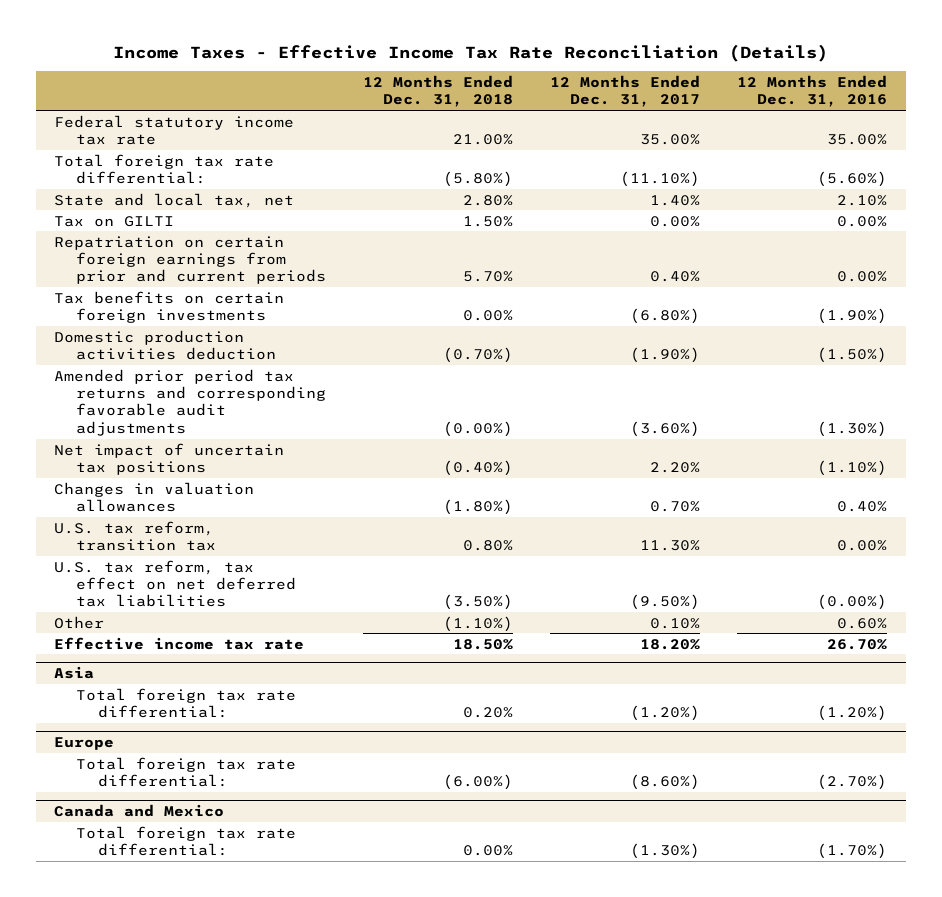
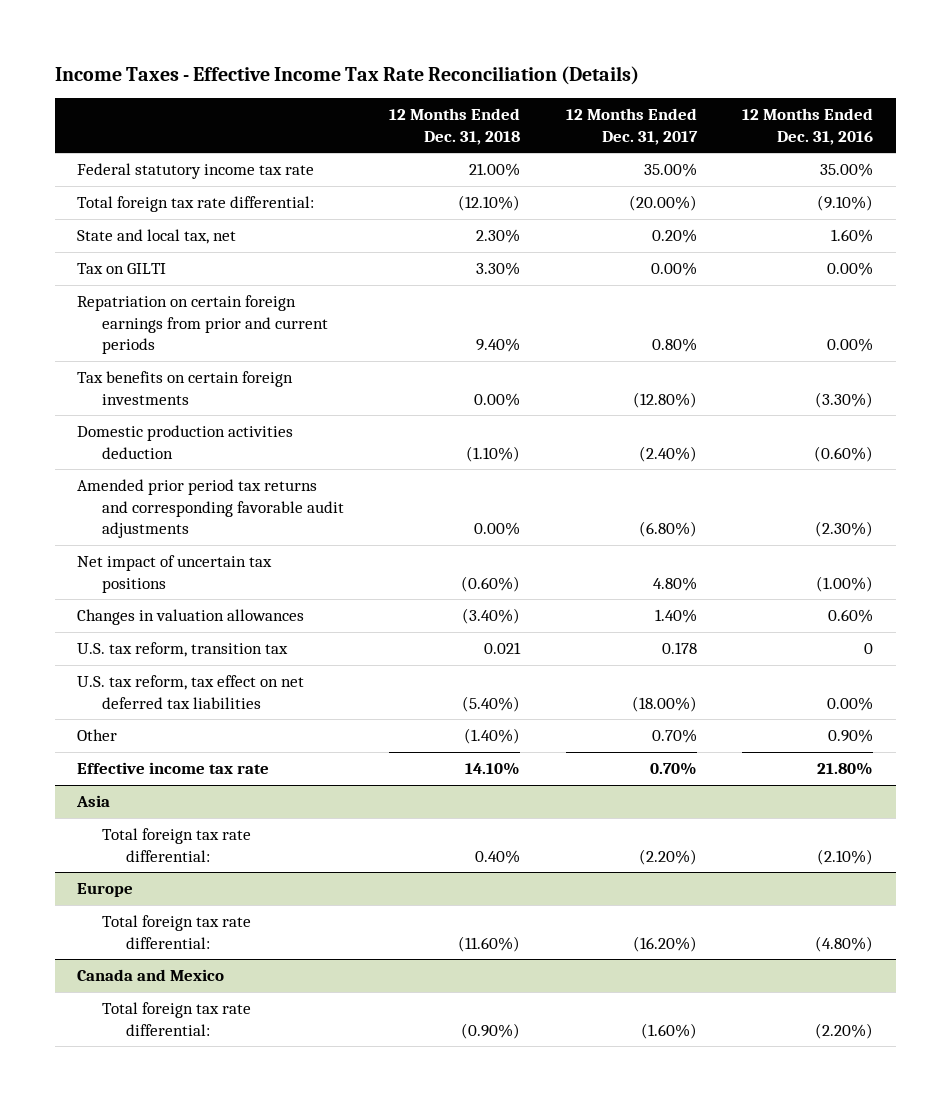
[443,170,514,187] (5.80%) -> [458,195,521,212] (12.10%)
[620,170,701,187] (11.10%) -> [628,195,697,212] (20.00%)
[817,170,888,187] (5.60%) -> [817,195,874,212] (9.10%)
[463,194,514,206] 2.80% -> [476,229,521,244] 2.30%
[650,194,701,206] 1.40% -> [651,229,697,244] 0.20%
[837,194,888,206] 2.10% -> [831,229,874,244] 1.60%
[463,215,514,227] 1.50% -> [476,262,521,277] 3.30%
[463,271,514,283] 5.70% -> [476,338,521,353] 9.40%
[650,271,701,283] 0.40% -> [651,338,697,353] 0.80%
[630,307,701,324] (6.80%) -> [632,391,697,408] (12.80%)
[817,307,888,324] (1.90%) -> [815,391,874,408] (3.30%)
[443,346,514,363] (0.70%) -> [466,445,521,462] (1.10%)
[630,346,701,363] (1.90%) -> [638,445,697,462] (2.40%)
[817,346,888,363] (1.50%) -> [814,445,874,462] (0.60%)
[443,420,514,437] (0.00%) -> [474,522,521,537] 0.00%
[630,420,701,437] (3.60%) -> [638,521,697,538] (6.80%)
[817,420,888,437] (1.30%) -> [815,521,874,538] (2.30%)
[443,459,514,476] (0.40%) -> [461,575,521,592] (0.60%)
[650,461,701,473] 2.20% -> [652,576,697,591] 4.80%
[817,459,888,476] (1.10%) -> [816,575,874,592] (1.00%)
[443,498,514,515] (1.80%) -> [462,608,521,625] (3.40%)
[650,500,701,512] 0.70% -> [654,609,697,624] 1.40%
[837,500,888,512] 0.40% -> [828,609,874,624] 0.60%
[463,539,514,551] 0.80% -> [484,642,522,655] 0.021
[640,539,701,551] 11.30% -> [661,642,697,655] 0.178
[837,539,888,551] 0.00% -> [864,643,874,655] 0
[443,594,514,611] (3.50%) -> [462,695,521,712] (5.40%)
[630,594,701,611] (9.50%) -> [631,695,697,712] (18.00%)
[817,594,888,611] (0.00%) -> [827,696,874,711] 0.00%
[443,615,514,632] (1.10%) -> [464,728,521,745] (1.40%)
[650,617,701,629] 0.10% -> [651,729,697,744] 0.70%
[837,617,888,629] 0.60% -> [828,729,874,744] 0.90%
[453,638,514,650] 18.50% -> [465,762,521,776] 14.10%
[640,638,701,650] 18.20% -> [649,762,697,776] 0.70%
[827,638,888,650] 26.70% -> [817,762,874,776] 21.80%
[463,706,514,718] 0.20% -> [475,849,521,864] 0.40%
[630,704,701,721] (1.20%) -> [638,848,697,865] (2.20%)
[817,704,888,721] (1.20%) -> [817,848,874,865] (2.10%)
[443,773,514,790] (6.00%) -> [458,935,521,952] (11.60%)
[630,773,701,790] (8.60%) -> [632,935,697,952] (16.20%)
[817,773,888,790] (2.70%) -> [815,935,874,952] (4.80%)
[463,844,514,856] 0.00% -> [461,1022,521,1039] (0.90%)
[630,842,701,859] (1.30%) -> [640,1022,697,1039] (1.60%)
[817,842,888,859] (1.70%) -> [815,1022,874,1039] (2.20%)

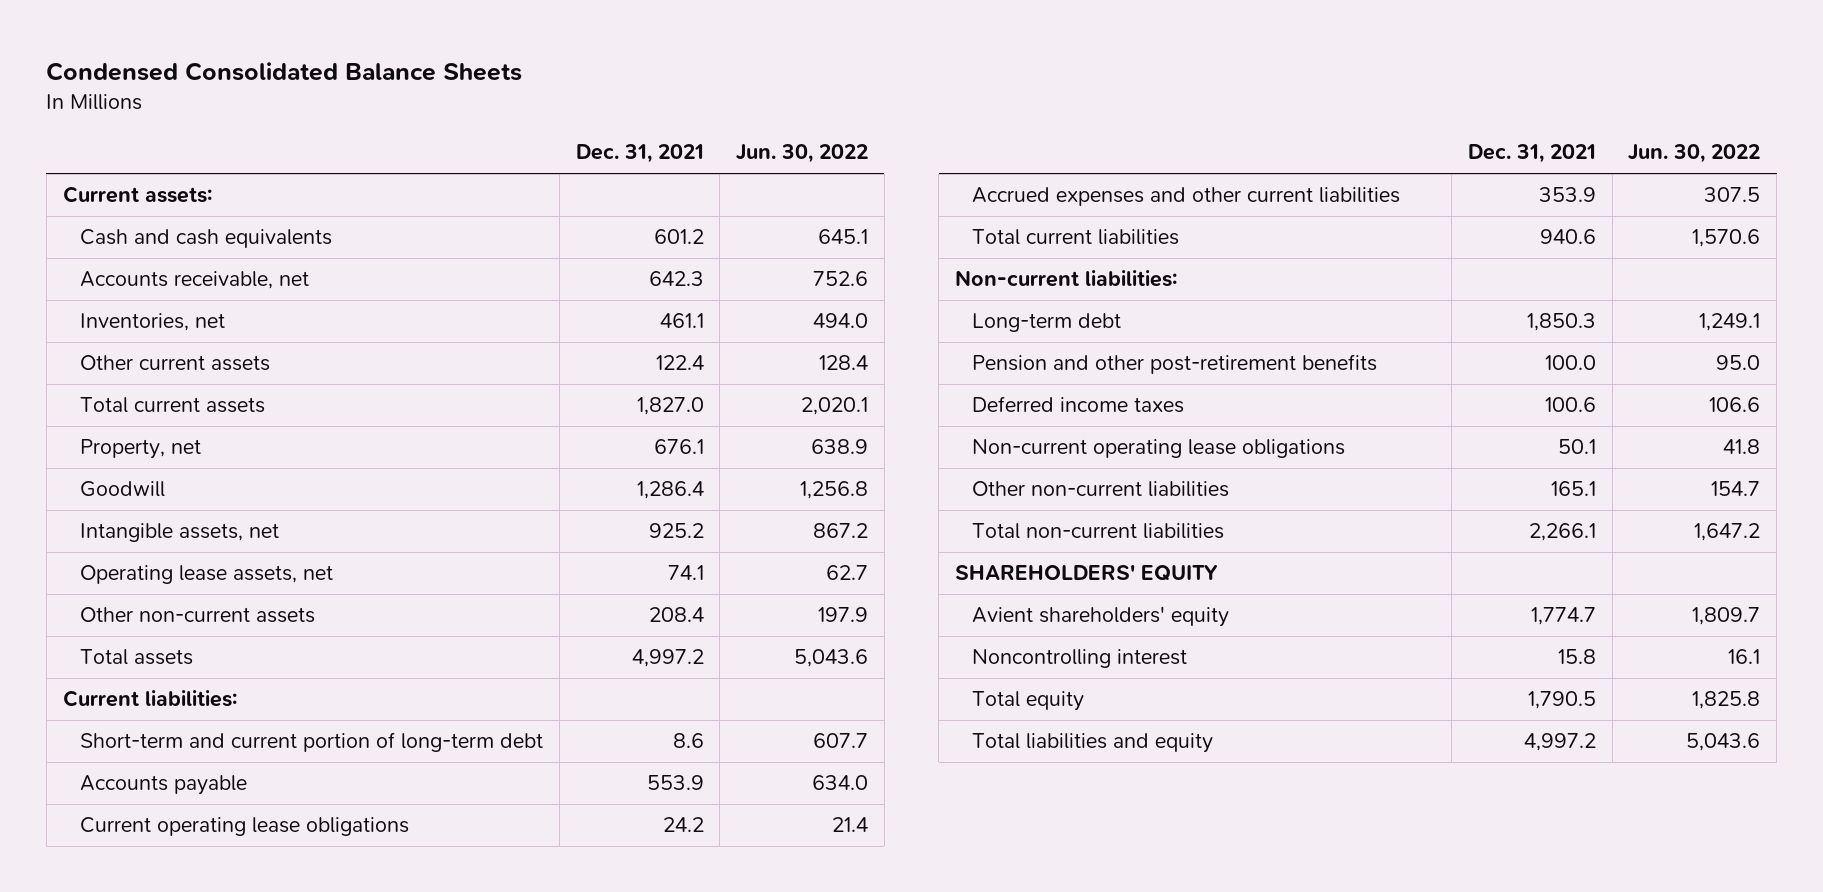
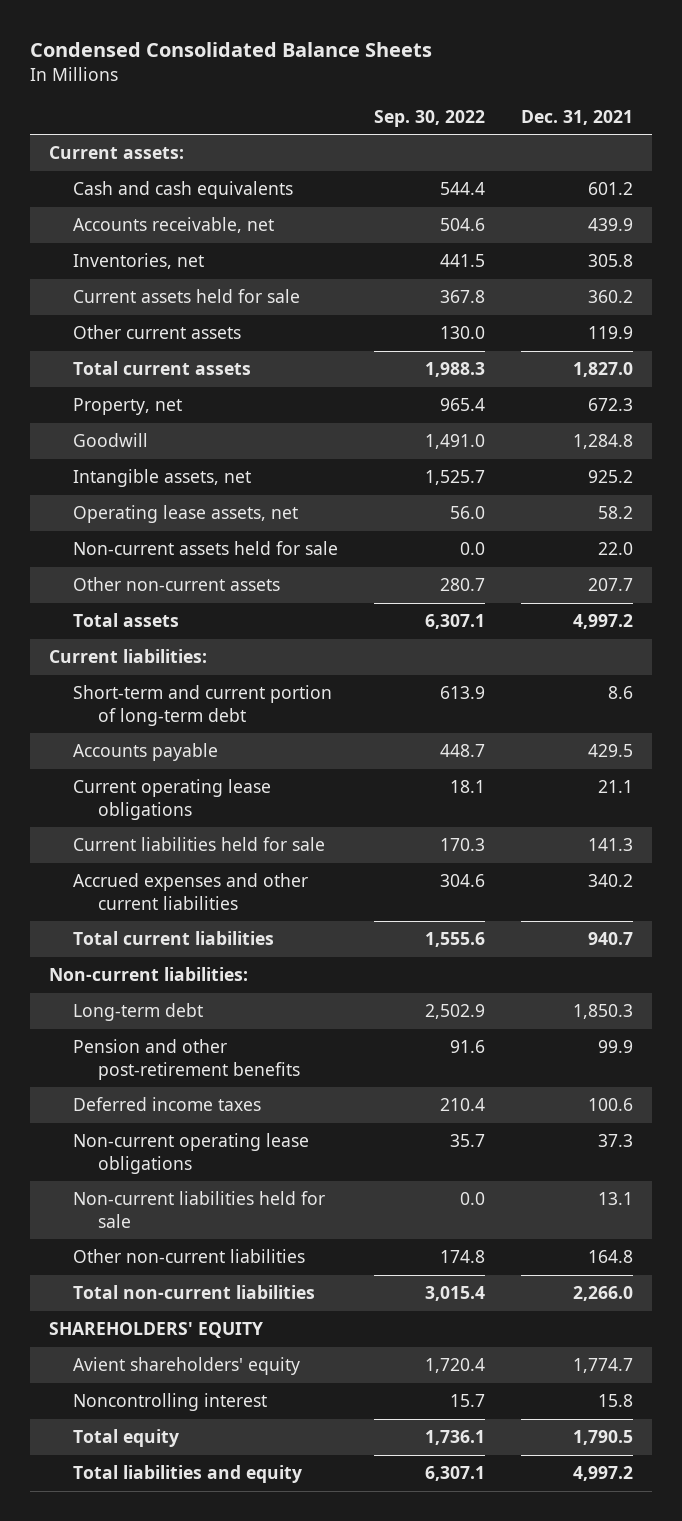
[736,144,869,164] Jun. 30, 2022 -> none
none -> [374,109,486,127] Sep. 30, 2022
[648,271,704,287] 642.3 -> [588,218,634,232] 439.9
[659,313,704,329] 461.1 -> [588,254,634,268] 305.8
none -> [73,289,301,304] Current assets held for sale
[655,355,704,371] 122.4 -> [588,326,634,340] 119.9
[653,439,704,455] 676.1 -> [588,398,634,412] 672.3
[636,481,704,500] 1,286.4 -> [573,434,634,450] 1,284.8
[667,565,704,581] 74.1 -> [598,506,634,520] 58.2
none -> [73,541,339,556] Non-current assets held for sale
[648,607,704,623] 208.4 -> [588,578,634,592] 207.7
[646,775,704,791] 553.9 -> [588,744,634,758] 429.5
[662,817,704,833] 24.2 -> [598,780,634,794] 21.1
none -> [73,837,326,852] Current liabilities held for sale
[1538,187,1596,203] 353.9 -> [588,874,634,888] 340.2
[1539,229,1596,245] 940.6 -> [588,932,634,946] 940.7
[1544,355,1596,371] 100.0 -> [598,1040,634,1054] 99.9
[1557,439,1596,455] 50.1 -> [598,1134,634,1148] 37.3
none -> [73,1191,326,1228] Non-current liabilities held for sale
[1550,481,1596,497] 165.1 -> [588,1250,634,1264] 164.8
[1528,523,1596,542] 2,266.1 -> [573,1286,634,1302] 2,266.0

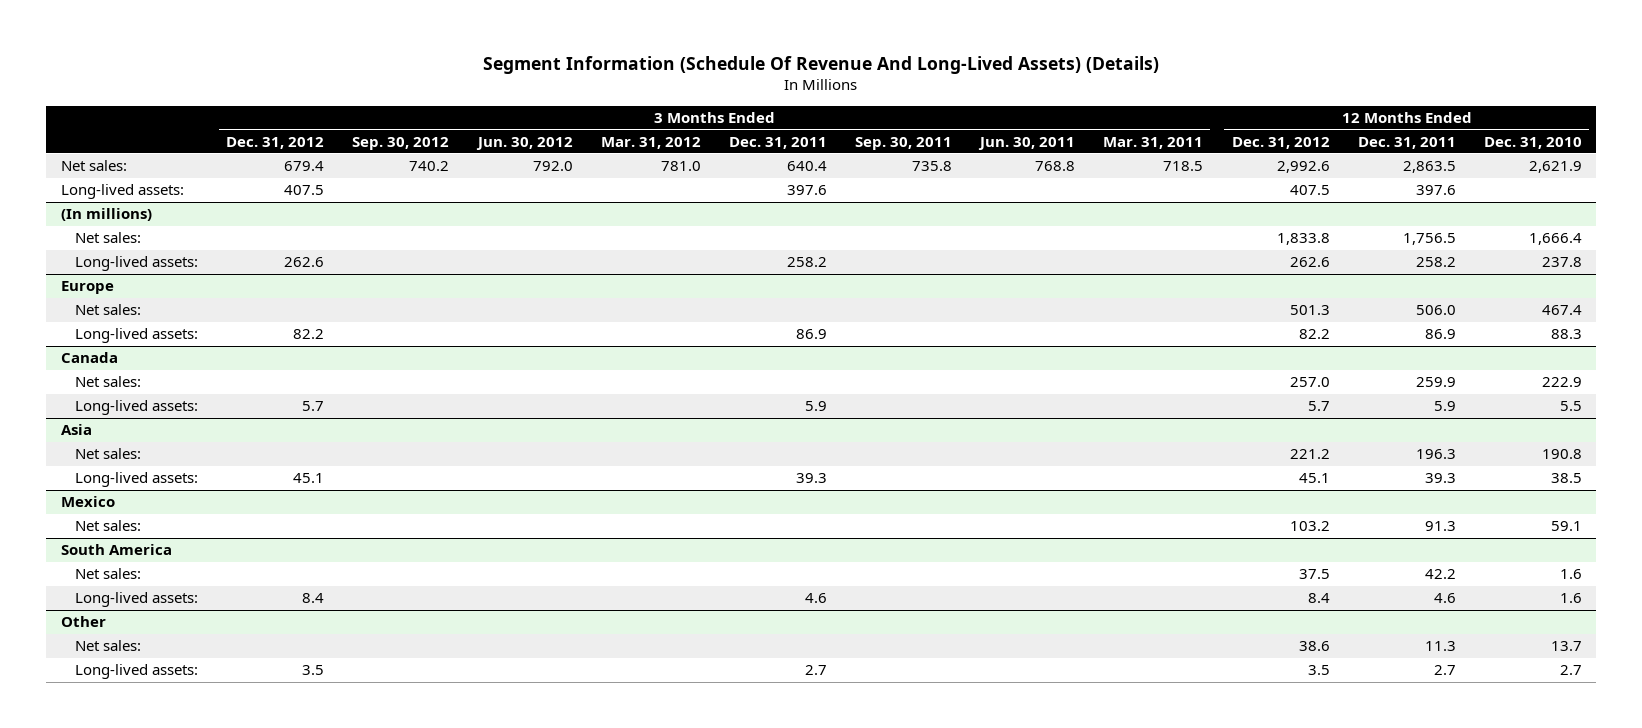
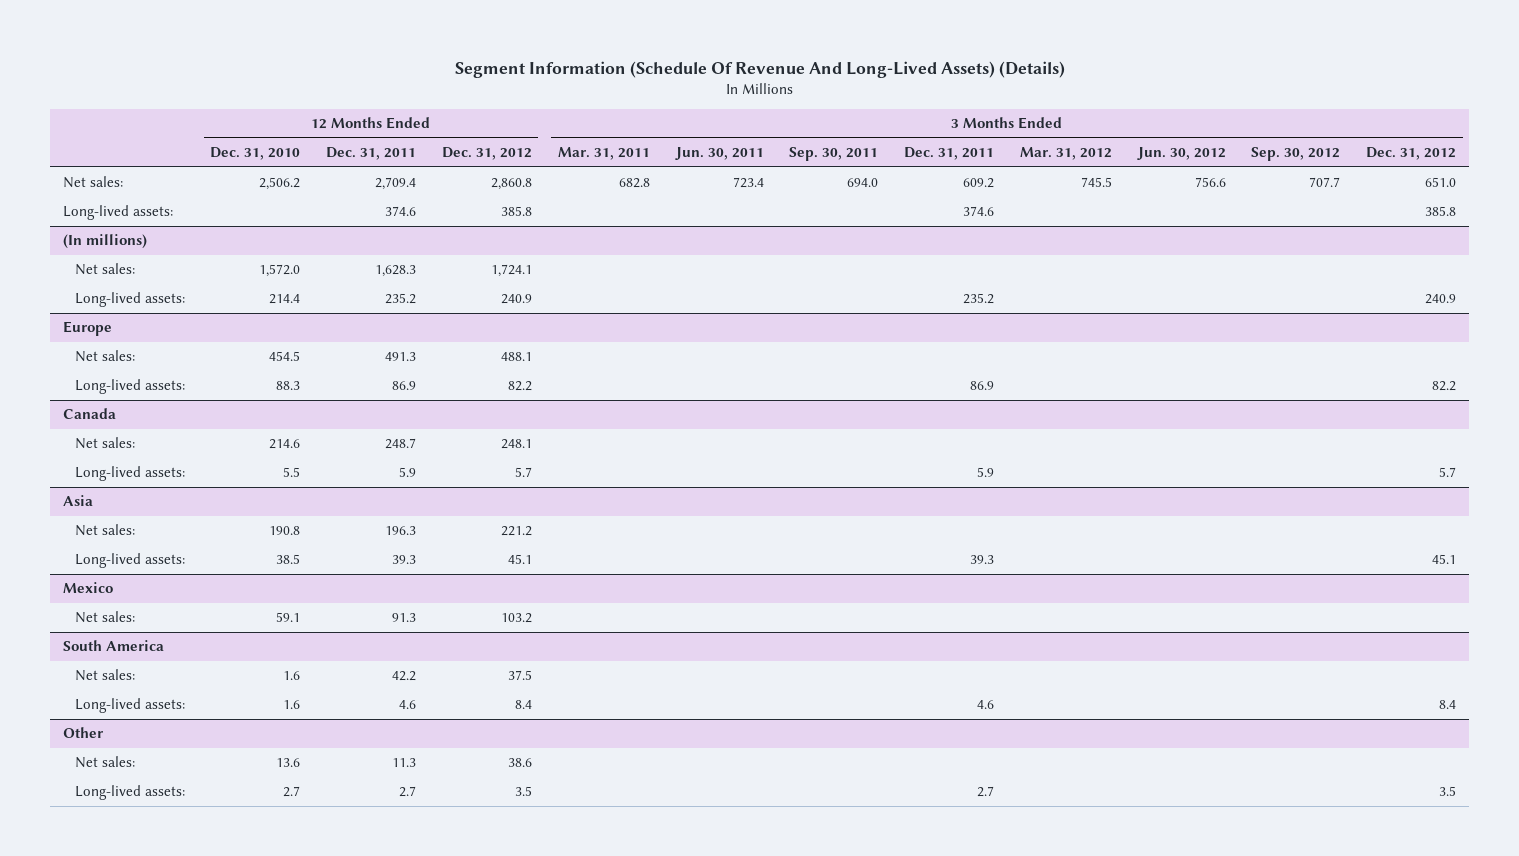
[284,161,325,172] 679.4 -> [1425,177,1457,188] 651.0
[409,161,450,172] 740.2 -> [1309,177,1341,188] 707.7
[532,161,573,172] 792.0 -> [1194,177,1226,188] 756.6
[660,161,701,172] 781.0 -> [1080,177,1112,188] 745.5
[786,161,827,172] 640.4 -> [963,178,995,189] 609.2
[912,161,953,172] 735.8 -> [847,178,879,188] 694.0
[1035,161,1076,172] 768.8 -> [732,177,764,189] 723.4
[1163,161,1204,172] 718.5 -> [618,178,650,189] 682.8
[1276,161,1330,174] 2,992.6 -> [491,178,533,191] 2,860.8
[1402,161,1456,174] 2,863.5 -> [375,177,417,191] 2,709.4
[1528,161,1582,174] 2,621.9 -> [259,177,301,191] 2,506.2
[284,185,325,196] 407.5 -> [1425,206,1457,217] 385.8
[786,185,827,196] 397.6 -> [963,206,995,217] 374.6
[1289,185,1330,196] 407.5 -> [501,206,533,217] 385.8
[1415,185,1456,196] 397.6 -> [385,206,417,217] 374.6
[1276,233,1330,246] 1,833.8 -> [491,264,533,278] 1,724.1
[1402,233,1456,246] 1,756.5 -> [375,265,417,278] 1,628.3
[1528,233,1582,246] 1,666.4 -> [259,264,301,278] 1,572.0
[284,257,325,268] 262.6 -> [1425,294,1457,305] 240.9
[786,257,827,268] 258.2 -> [963,293,995,305] 235.2
[1289,257,1330,268] 262.6 -> [501,294,533,305] 240.9
[1415,257,1456,268] 258.2 -> [385,293,417,305] 235.2
[1541,257,1582,268] 237.8 -> [269,294,301,305] 214.4
[1289,305,1330,316] 501.3 -> [501,352,533,362] 488.1
[1415,305,1456,316] 506.0 -> [385,352,417,362] 491.3
[1541,305,1582,316] 467.4 -> [269,351,301,362] 454.5
[1289,377,1330,388] 257.0 -> [501,439,533,450] 248.1
[1415,377,1456,388] 259.9 -> [385,438,417,450] 248.7
[1541,377,1582,388] 222.9 -> [269,439,301,450] 214.6
[1550,641,1582,652] 13.7 -> [276,758,301,768] 13.6

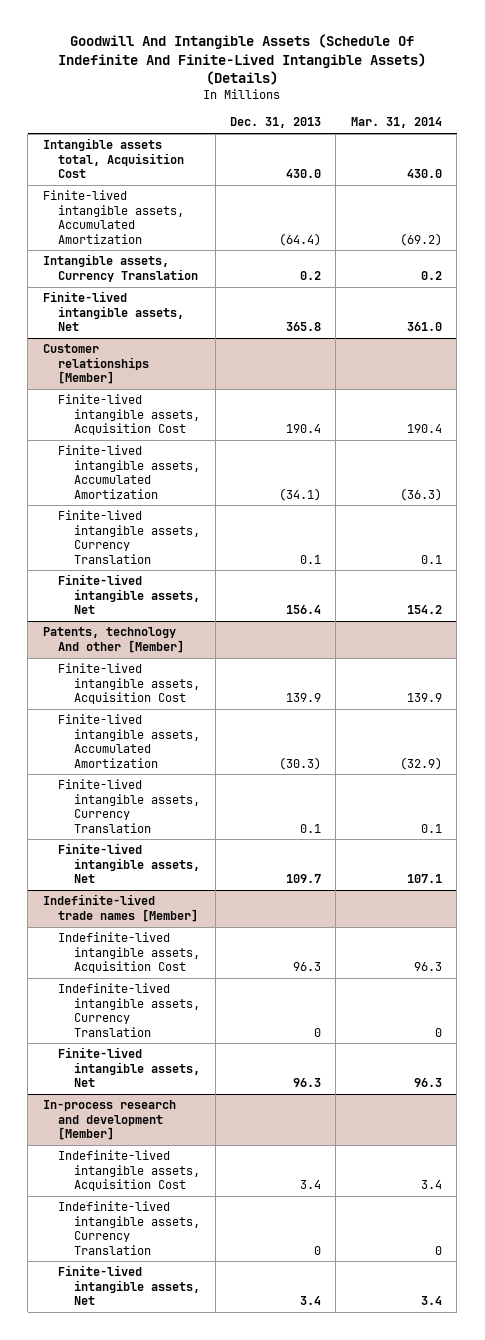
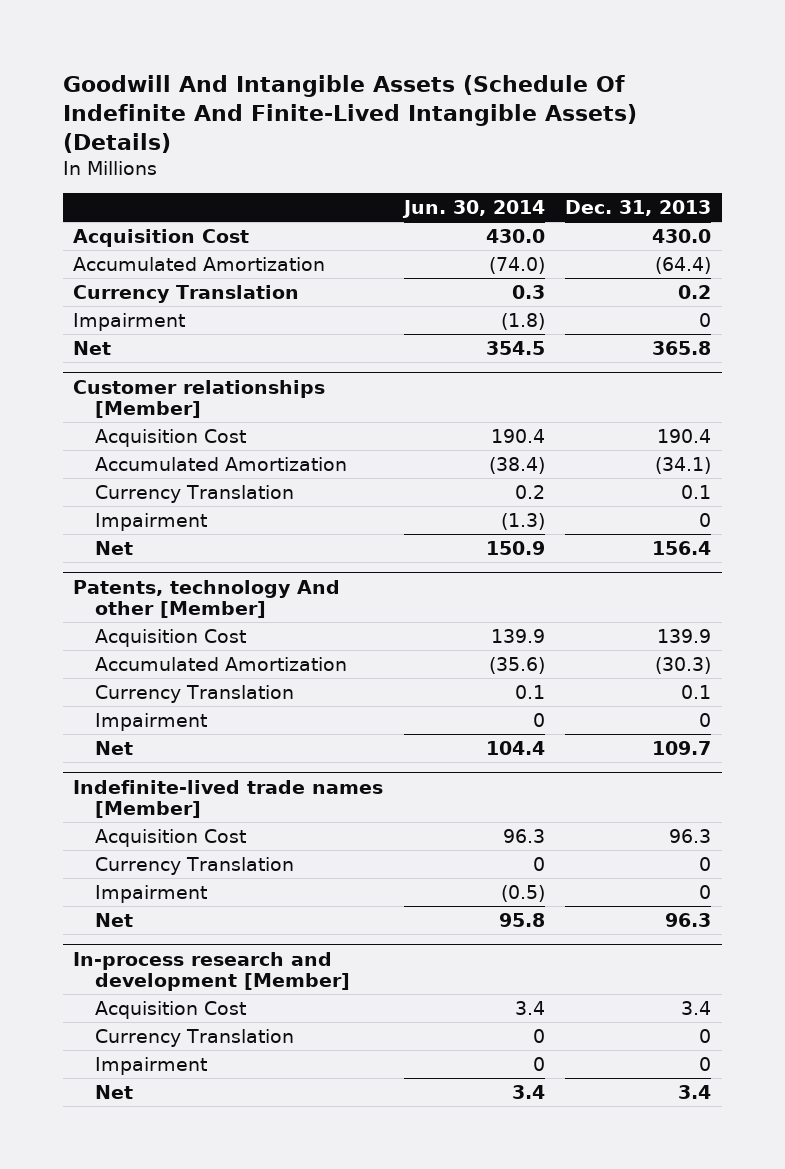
[350,117,442,129] Mar. 31, 2014 -> none
none -> [401,200,545,219] Jun. 30, 2014
[42,138,185,179] Intangible assets total, Acquisition Cost -> [73,228,250,247] Acquisition Cost
[42,190,185,244] Finite-lived intangible assets, Accumulated Amortization -> [73,256,326,271] Accumulated Amortization
[42,254,199,282] Intangible assets, Currency Translation -> [73,284,300,303] Currency Translation
none -> [73,312,186,331] Impairment
[42,291,185,332] Finite-lived intangible assets, Net -> [73,340,112,355] Net
[58,394,201,436] Finite-lived intangible assets, Acquisition Cost -> [94,428,246,447] Acquisition Cost
[58,445,201,499] Finite-lived intangible assets, Accumulated Amortization -> [94,456,347,471] Accumulated Amortization
[58,510,201,564] Finite-lived intangible assets, Currency Translation -> [94,484,294,503] Currency Translation
none -> [94,512,207,531] Impairment
[58,574,201,615] Finite-lived intangible assets, Net -> [94,540,133,555] Net
[58,663,201,705] Finite-lived intangible assets, Acquisition Cost -> [94,628,246,647] Acquisition Cost
[58,714,201,768] Finite-lived intangible assets, Accumulated Amortization -> [94,656,347,671] Accumulated Amortization
[58,779,201,833] Finite-lived intangible assets, Currency Translation -> [94,684,294,703] Currency Translation
none -> [94,712,207,731] Impairment
[58,843,201,884] Finite-lived intangible assets, Net -> [94,740,133,755] Net
[58,932,201,974] Indefinite-lived intangible assets, Acquisition Cost -> [94,828,246,847] Acquisition Cost
[58,983,201,1037] Indefinite-lived intangible assets, Currency Translation -> [94,856,294,875] Currency Translation
none -> [94,884,207,903] Impairment
[58,1047,201,1088] Finite-lived intangible assets, Net -> [94,912,133,927] Net
[58,1150,201,1192] Indefinite-lived intangible assets, Acquisition Cost -> [94,1000,246,1019] Acquisition Cost
[58,1201,201,1255] Indefinite-lived intangible assets, Currency Translation -> [94,1028,294,1047] Currency Translation
none -> [94,1056,207,1075] Impairment
[58,1265,201,1306] Finite-lived intangible assets, Net -> [94,1084,133,1099] Net

